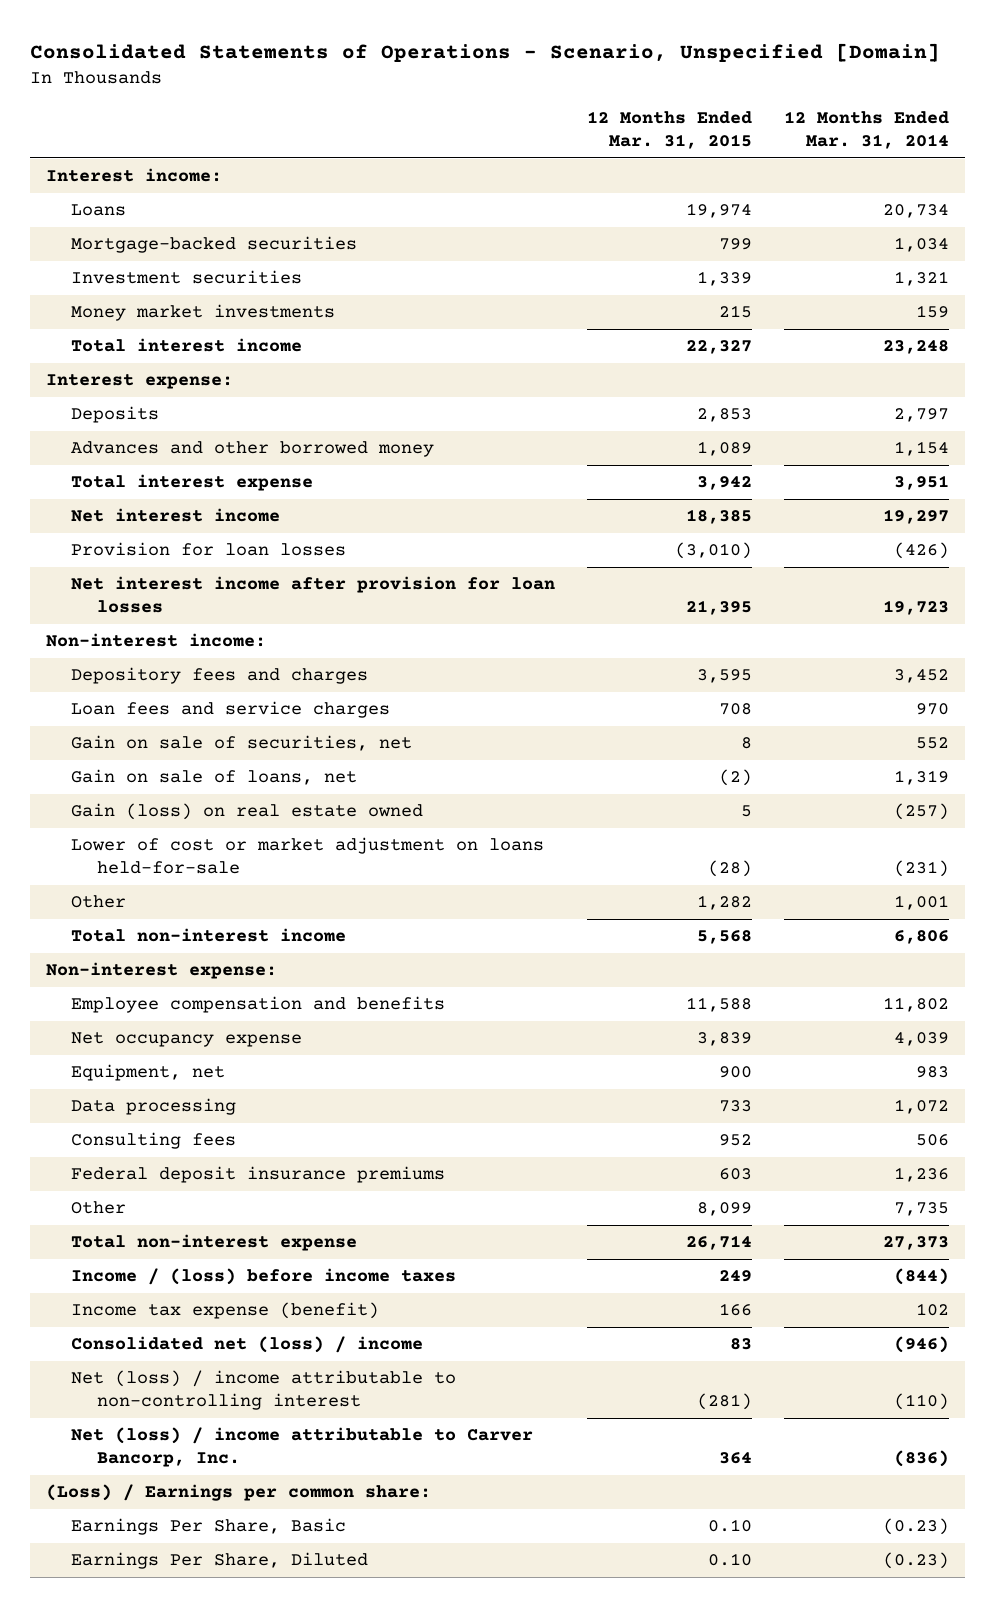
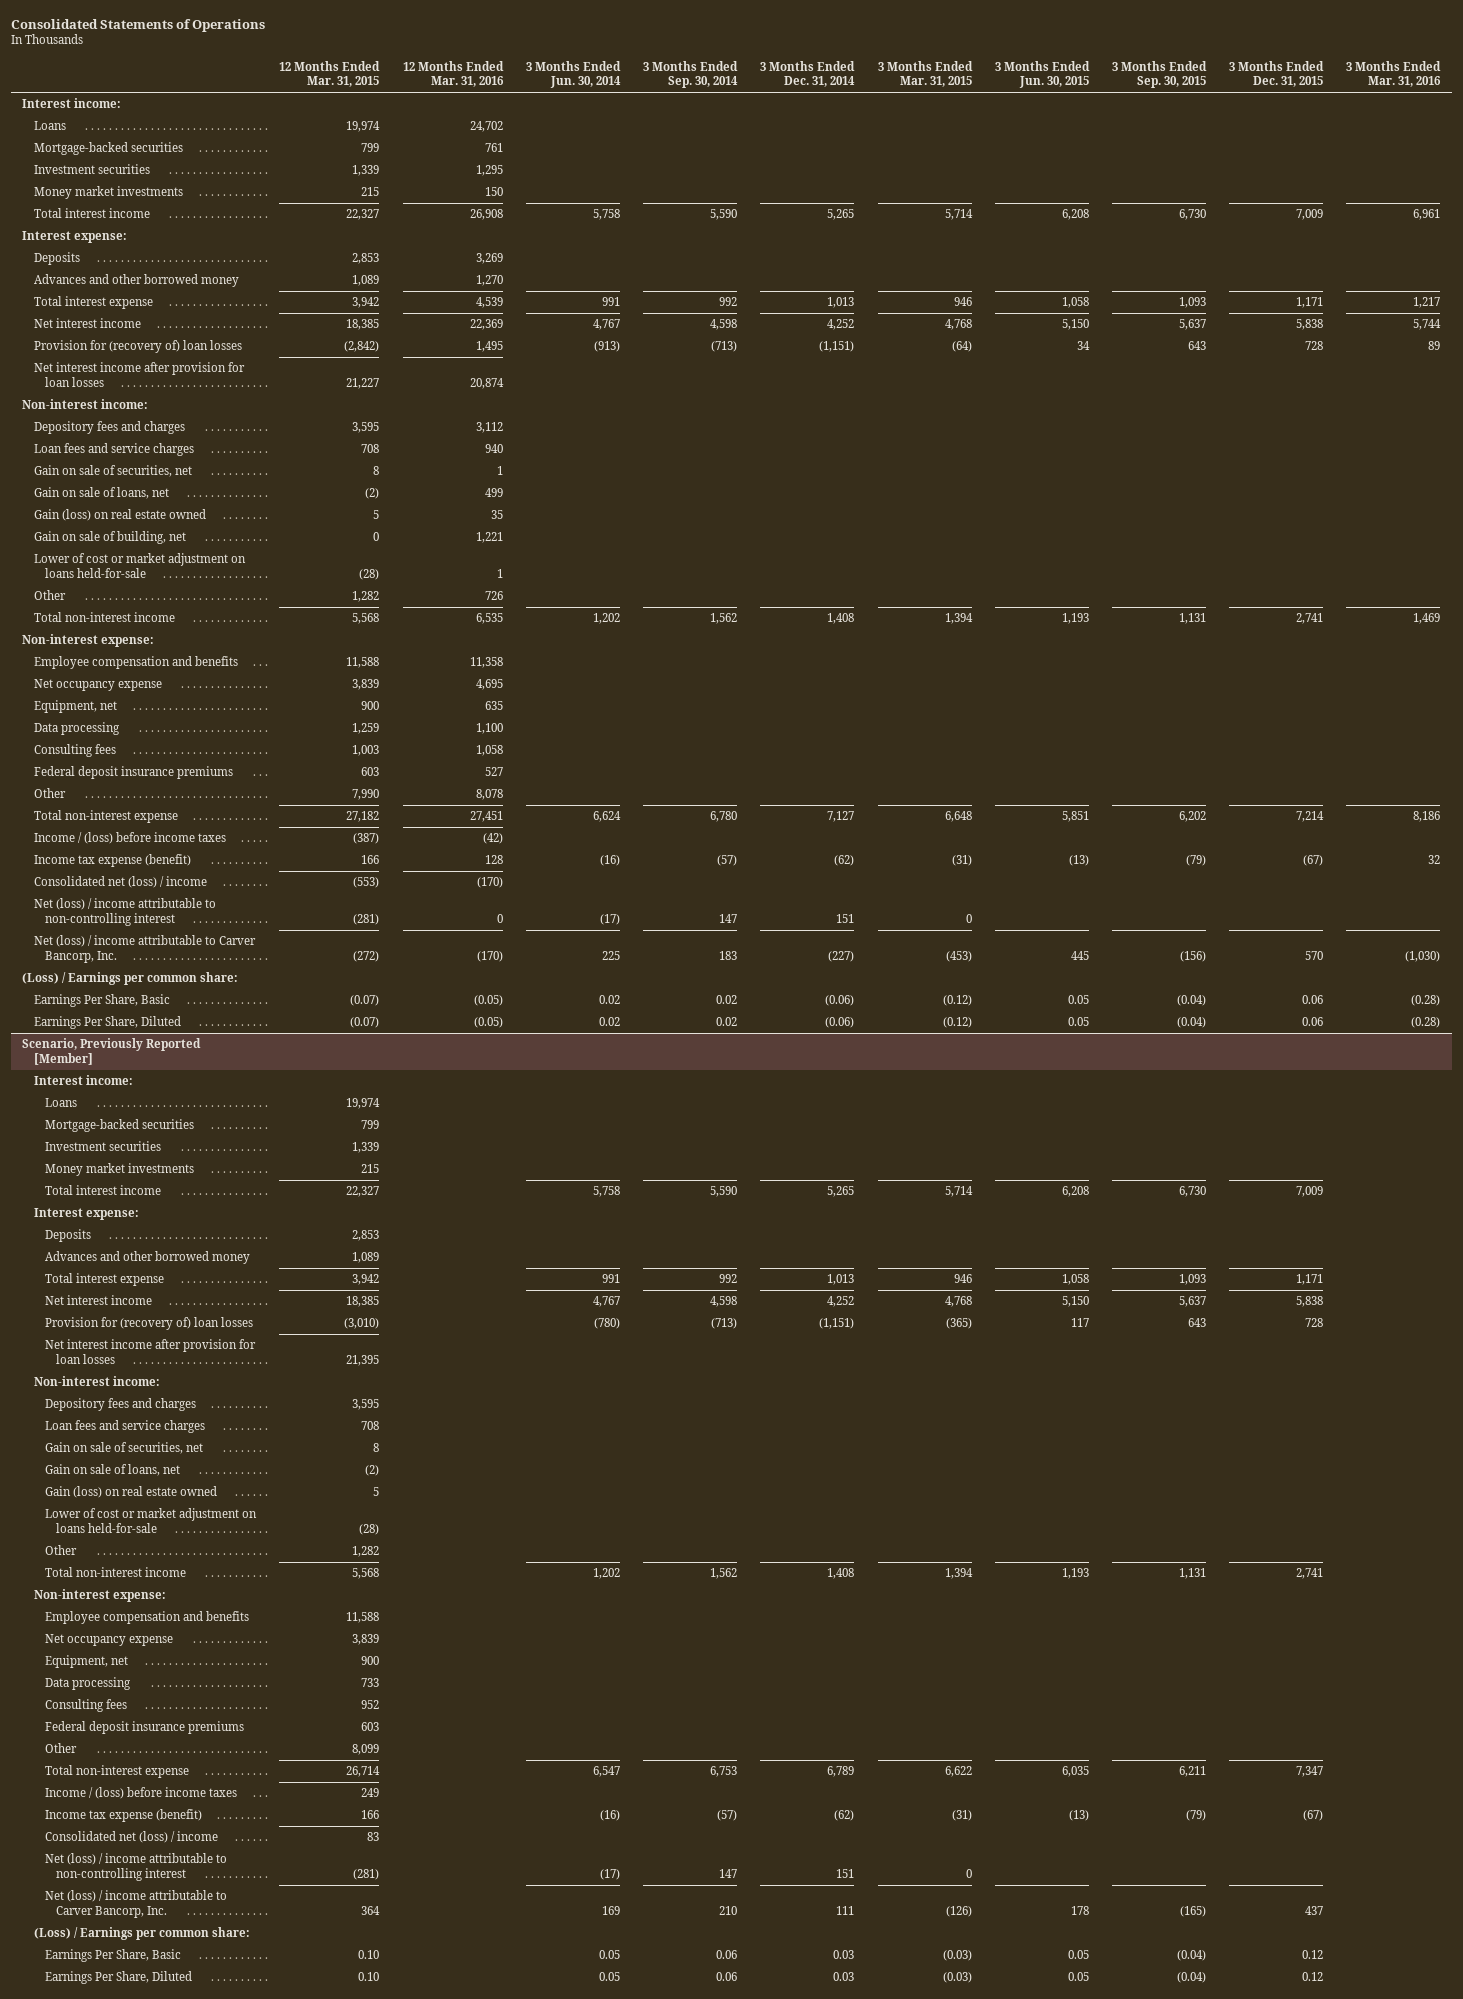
[29,42,940,62] Consolidated Statements of Operations - Scenario, Unspecified [Domain] -> [10,18,265,32] Consolidated Statements of Operations
[784,111,950,150] 12 Months Ended Mar. 31, 2014 -> none
none -> [402,61,504,88] 12 Months Ended Mar. 31, 2016
none -> [525,61,621,89] 3 Months Ended Jun. 30, 2014
none -> [643,61,739,89] 3 Months Ended Sep. 30, 2014
none -> [760,61,856,88] 3 Months Ended Dec. 31, 2014
none -> [877,61,973,88] 3 Months Ended Mar. 31, 2015
none -> [994,61,1090,89] 3 Months Ended Jun. 30, 2015
none -> [1111,61,1207,89] 3 Months Ended Sep. 30, 2015
none -> [1229,61,1325,88] 3 Months Ended Dec. 31, 2015
none -> [1346,61,1442,88] 3 Months Ended Mar. 31, 2016
[71,542,347,557] Provision for loan losses -> [33,340,242,354] Provision for (recovery of) loan losses
[675,542,753,560] (3,010) -> [344,341,380,353] (2,842)
none -> [33,362,245,387] Net interest income after provision for loan losses
none -> [22,399,149,410] Non-interest income:
none -> [33,421,185,435] Depository fees and charges
none -> [33,443,194,457] Loan fees and service charges
none -> [33,465,192,478] Gain on sale of securities, net
none -> [33,487,169,500] Gain on sale of loans, net
none -> [33,509,206,522] Gain (loss) on real estate owned
none -> [33,531,186,545] Gain on sale of building, net
none -> [33,553,246,578] Lower of cost or market adjustment on loans held-for-sale
none -> [33,590,66,601] Other
none -> [33,612,175,623] Total non-interest income
none -> [22,634,155,648] Non-interest expense:
none -> [33,656,238,670] Employee compensation and benefits
none -> [33,679,162,692] Net occupancy expense
none -> [33,700,117,714] Equipment, net
none -> [33,722,120,736] Data processing
none -> [33,744,116,758] Consulting fees
none -> [33,766,233,780] Federal deposit insurance premiums
none -> [33,788,66,799] Other
none -> [33,810,178,824] Total non-interest expense
none -> [33,832,226,845] Income / (loss) before income taxes
none -> [33,854,191,868] Income tax expense (benefit)
none -> [33,876,207,889] Consolidated net (loss) / income
none -> [33,898,216,926] Net (loss) / income attributable to non-controlling interest
none -> [33,935,256,963] Net (loss) / income attributable to Carver Bancorp, Inc.
none -> [22,972,239,986] (Loss) / Earnings per common share:
none -> [33,994,170,1008] Earnings Per Share, Basic
none -> [33,1016,181,1030] Earnings Per Share, Diluted
none -> [22,1038,202,1065] Scenario, Previously Reported [Member]
none -> [33,1075,133,1086] Interest income:
none -> [45,1098,78,1108] Loans
none -> [45,1119,195,1133] Mortgage-backed securities
none -> [45,1141,162,1152] Investment securities
none -> [45,1163,195,1177] Money market investments
none -> [45,1185,162,1196] Total interest income
none -> [33,1208,139,1221] Interest expense:
none -> [45,1229,92,1243] Deposits
none -> [45,1251,251,1265] Advances and other borrowed money
none -> [45,1273,165,1287] Total interest expense
none -> [45,1295,153,1306] Net interest income
none -> [45,1317,254,1331] Provision for (recovery of) loan losses

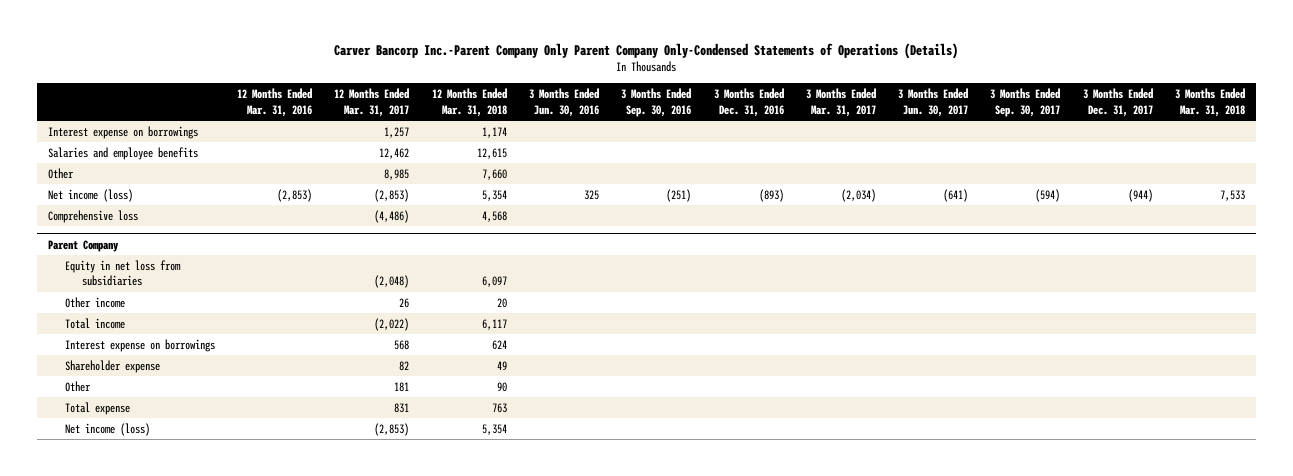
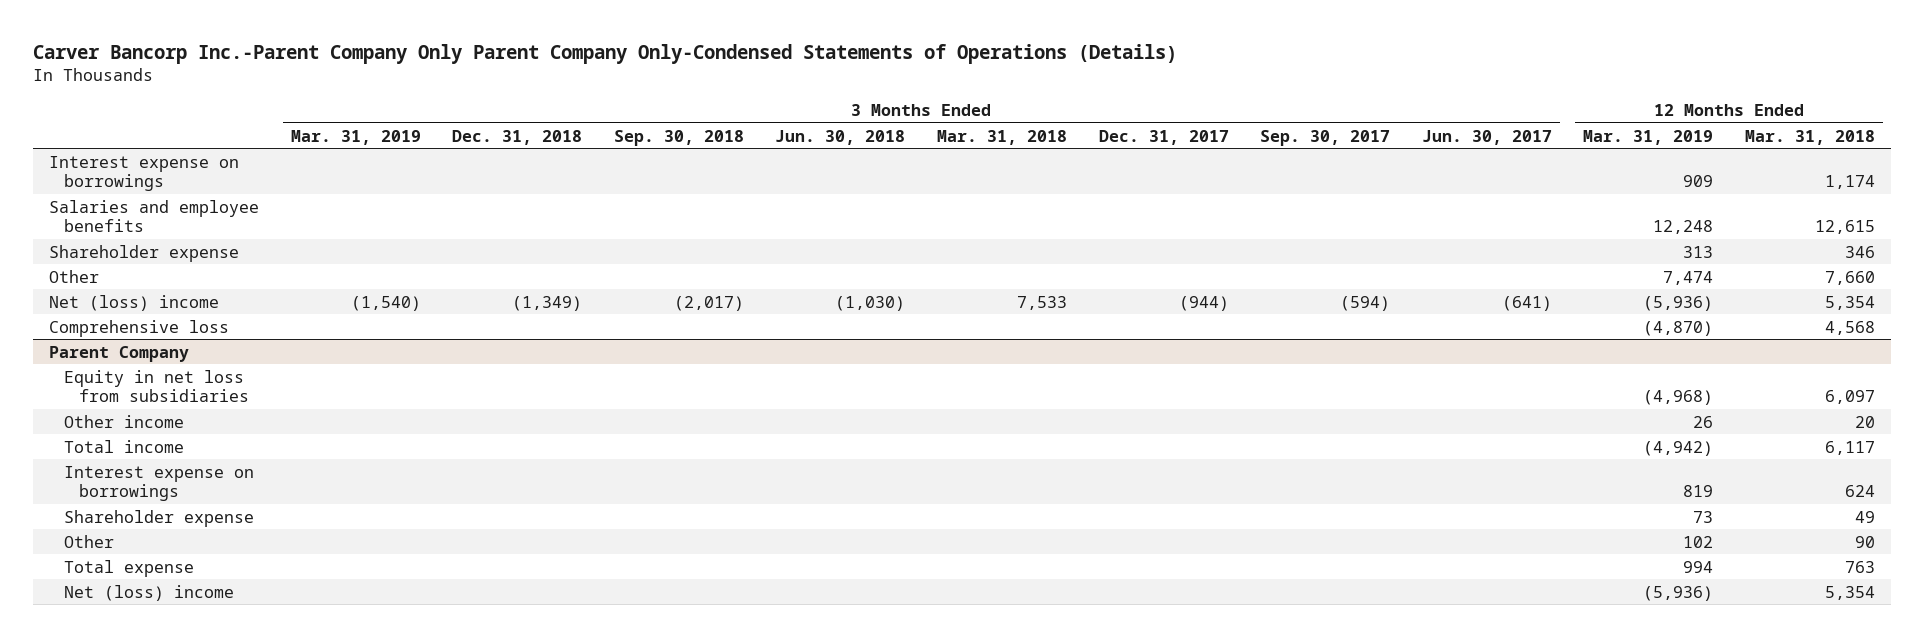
[237,88,313,117] 12 Months Ended Mar. 31, 2016 -> none
[334,88,410,117] 12 Months Ended Mar. 31, 2017 -> none
[528,88,599,117] 3 Months Ended Jun. 30, 2016 -> none
[621,88,692,117] 3 Months Ended Sep. 30, 2016 -> none
[713,88,784,117] 3 Months Ended Dec. 31, 2016 -> none
[805,88,876,117] 3 Months Ended Mar. 31, 2017 -> none
none -> [290,129,421,145] Mar. 31, 2019
none -> [452,129,583,145] Dec. 31, 2018
none -> [613,129,744,146] Sep. 30, 2018
none -> [775,129,906,145] Jun. 30, 2018
none -> [1583,129,1714,145] Mar. 31, 2019
none -> [49,244,240,262] Shareholder expense
[47,188,133,202] Net income (loss) -> [49,294,220,311] Net (loss) income
[64,422,150,436] Net income (loss) -> [63,584,234,601] Net (loss) income

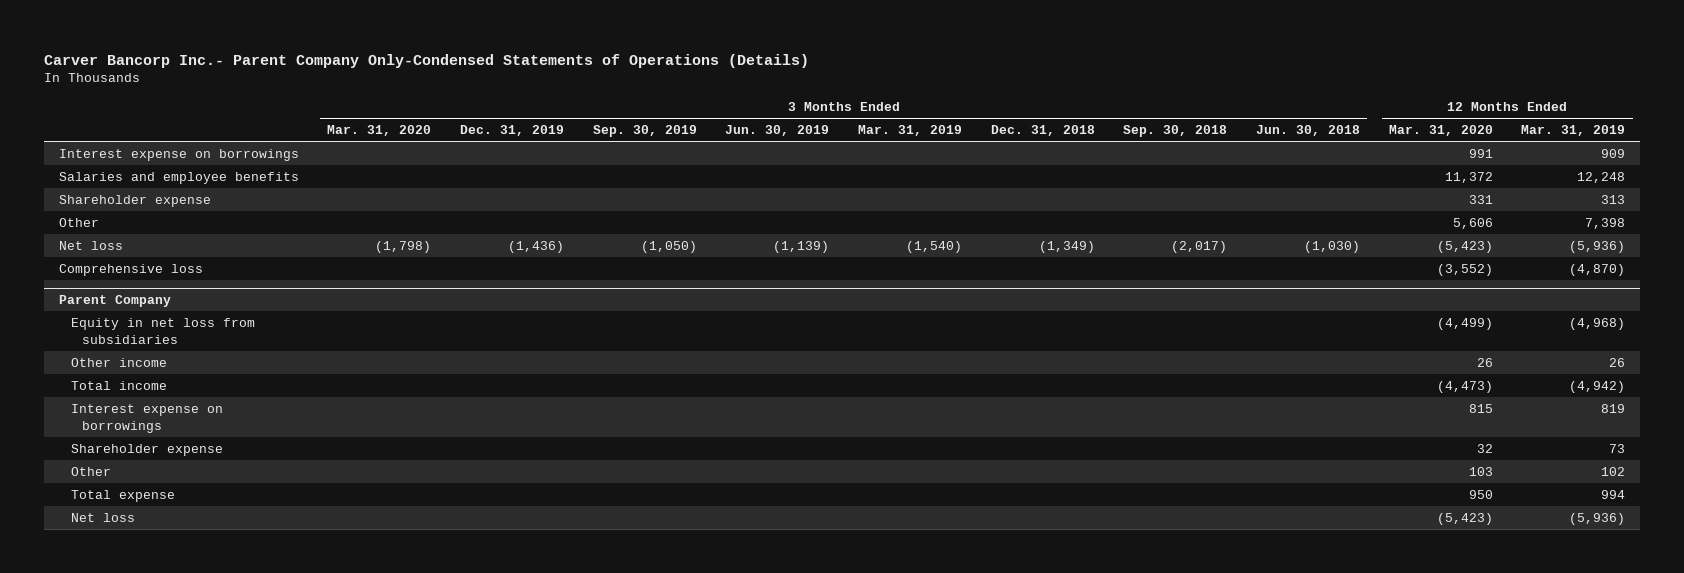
[33,43,1178,64] Carver Bancorp Inc.-Parent Company Only Parent Company Only-Condensed Statements of Operations (Details) -> [44,53,810,68] Carver Bancorp Inc.- Parent Company Only-Condensed Statements of Operations (Details)
[936,129,1067,145] Mar. 31, 2018 -> none
[1098,129,1229,145] Dec. 31, 2017 -> none
[1260,129,1391,146] Sep. 30, 2017 -> none
[1421,129,1552,145] Jun. 30, 2017 -> none
[1744,129,1875,145] Mar. 31, 2018 -> none
none -> [327,125,432,137] Mar. 31, 2020
none -> [460,125,565,137] Dec. 31, 2019
none -> [592,125,697,138] Sep. 30, 2019
none -> [725,125,830,137] Jun. 30, 2019
none -> [1388,125,1493,137] Mar. 31, 2020
[1663,270,1714,285] 7,474 -> [1585,217,1626,229] 7,398
[49,294,220,311] Net (loss) income -> [58,240,123,250] Net loss
[63,584,234,601] Net (loss) income -> [70,512,135,522] Net loss

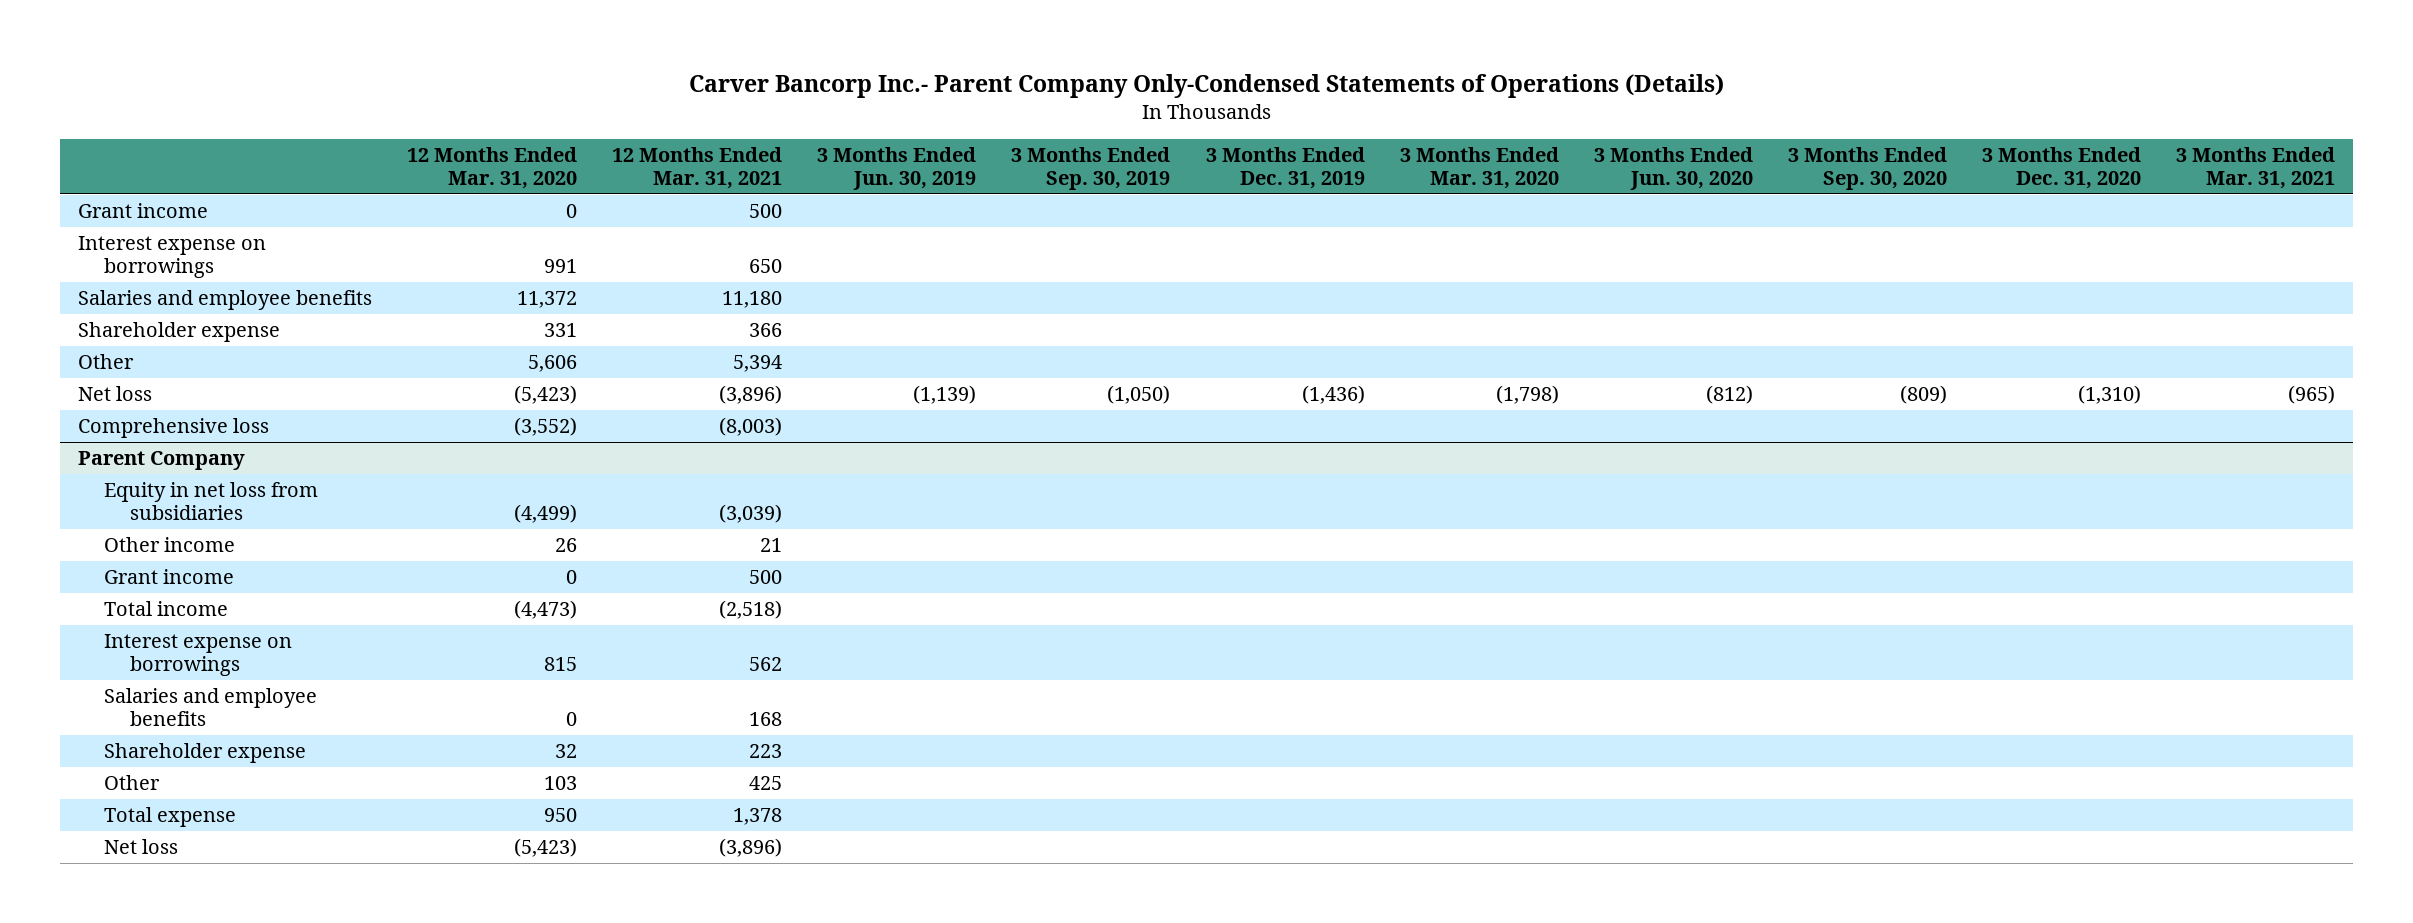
[858,125,963,137] Mar. 31, 2019 -> none
[990,125,1095,137] Dec. 31, 2018 -> none
[1123,125,1228,138] Sep. 30, 2018 -> none
[1256,125,1361,137] Jun. 30, 2018 -> none
[1521,125,1626,137] Mar. 31, 2019 -> none
none -> [612,146,783,190] 12 Months Ended Mar. 31, 2021
none -> [1593,146,1753,191] 3 Months Ended Jun. 30, 2020
none -> [1787,146,1947,191] 3 Months Ended Sep. 30, 2020
none -> [1982,146,2142,190] 3 Months Ended Dec. 31, 2020
none -> [2176,146,2336,190] 3 Months Ended Mar. 31, 2021
none -> [77,203,208,219] Grant income
none -> [104,569,235,585] Grant income
none -> [104,688,318,727] Salaries and employee benefits

